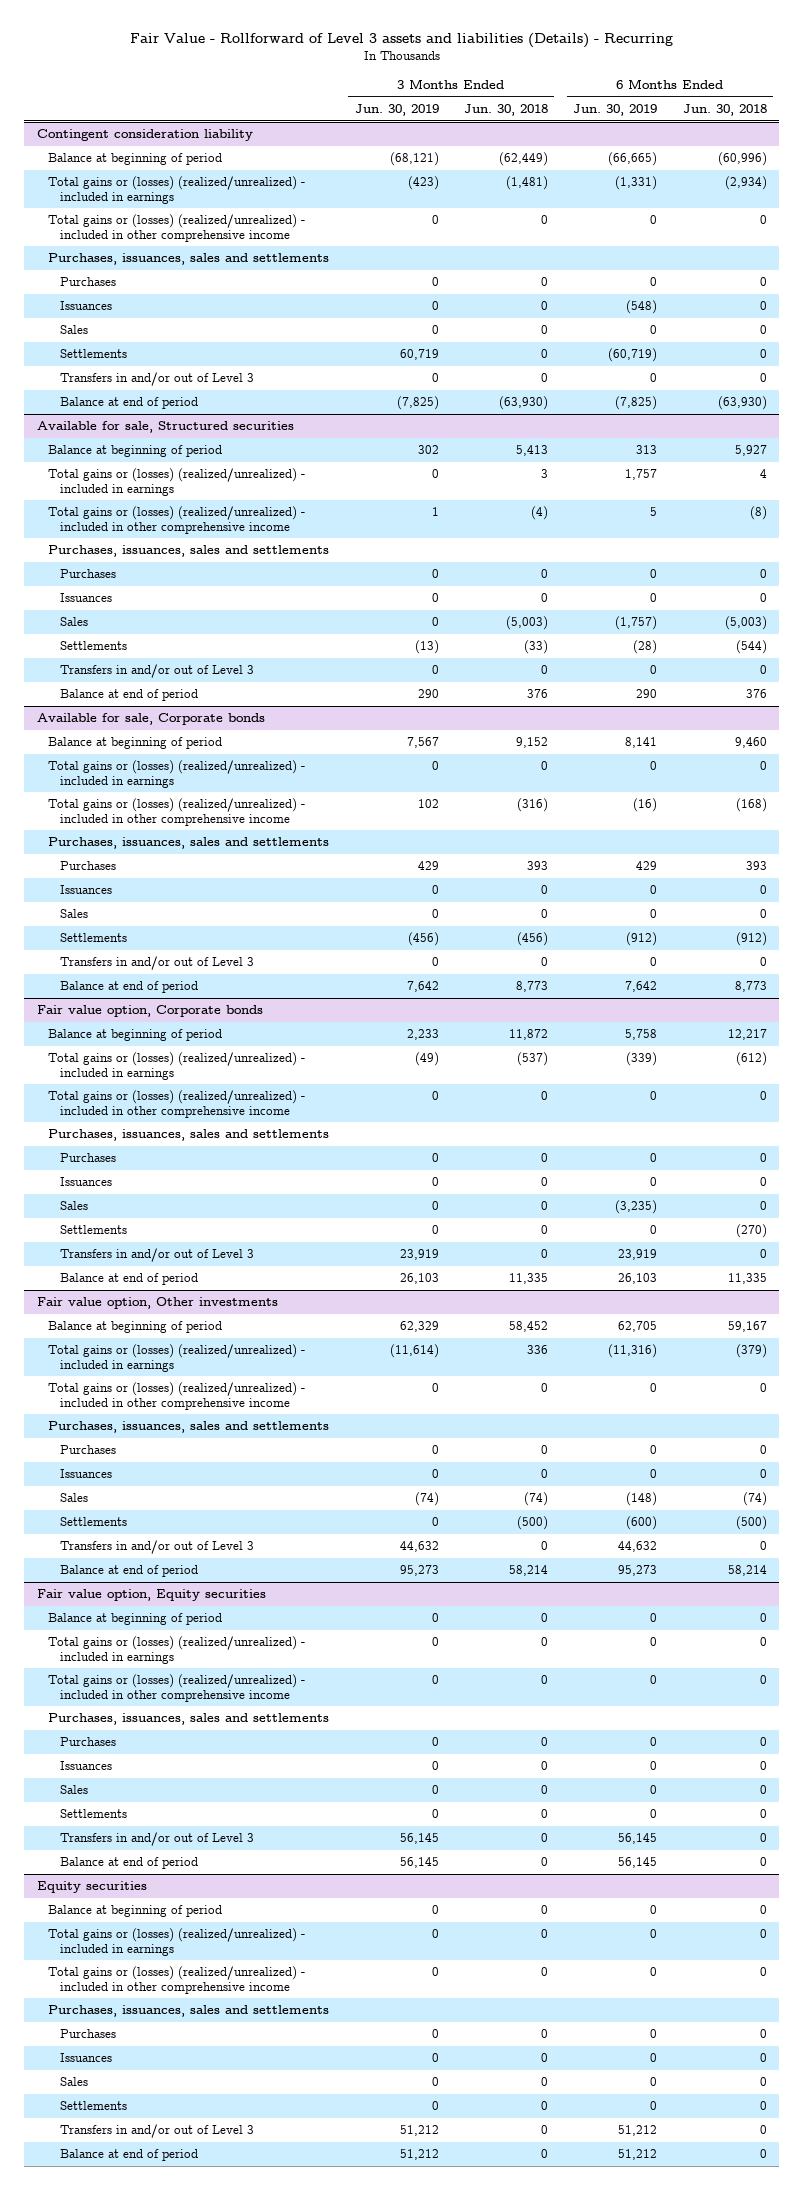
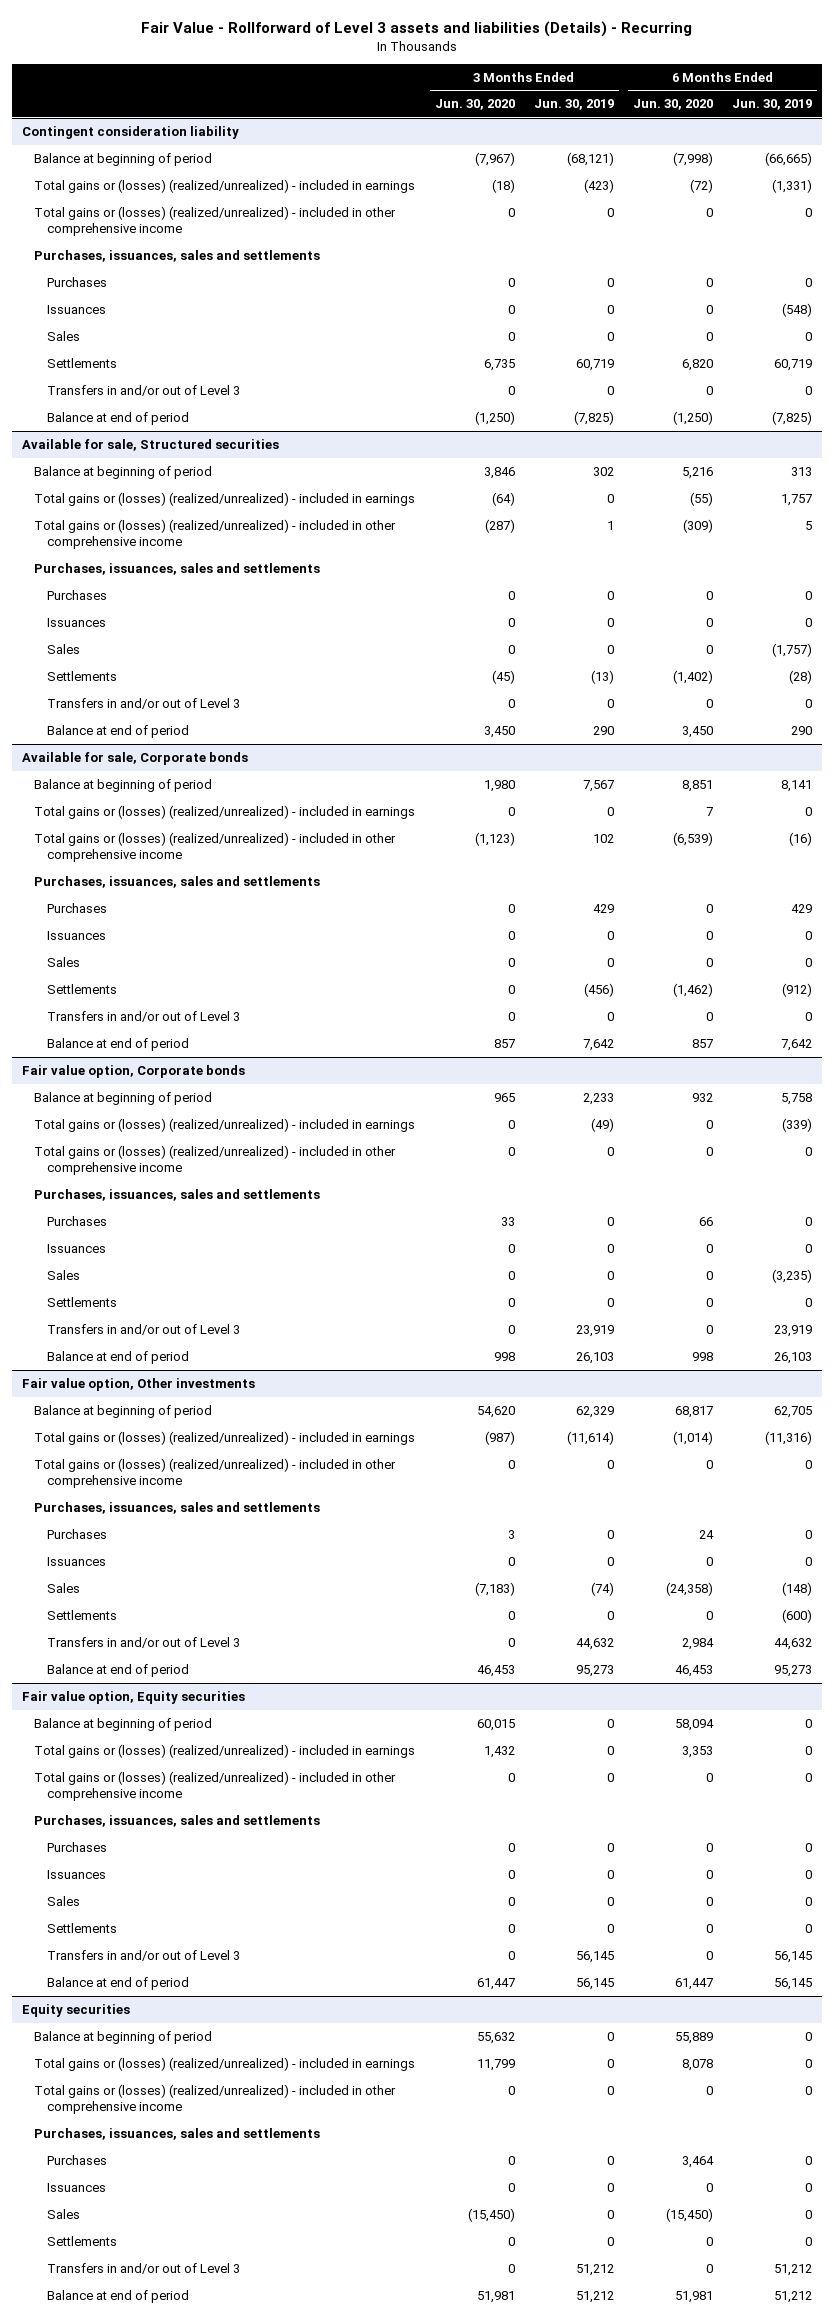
[464,103,549,116] Jun. 30, 2018 -> none
[682,103,767,116] Jun. 30, 2018 -> none
none -> [434,99,515,111] Jun. 30, 2020
none -> [633,99,714,111] Jun. 30, 2020
[608,348,658,363] (60,719) -> [774,358,813,371] 60,719

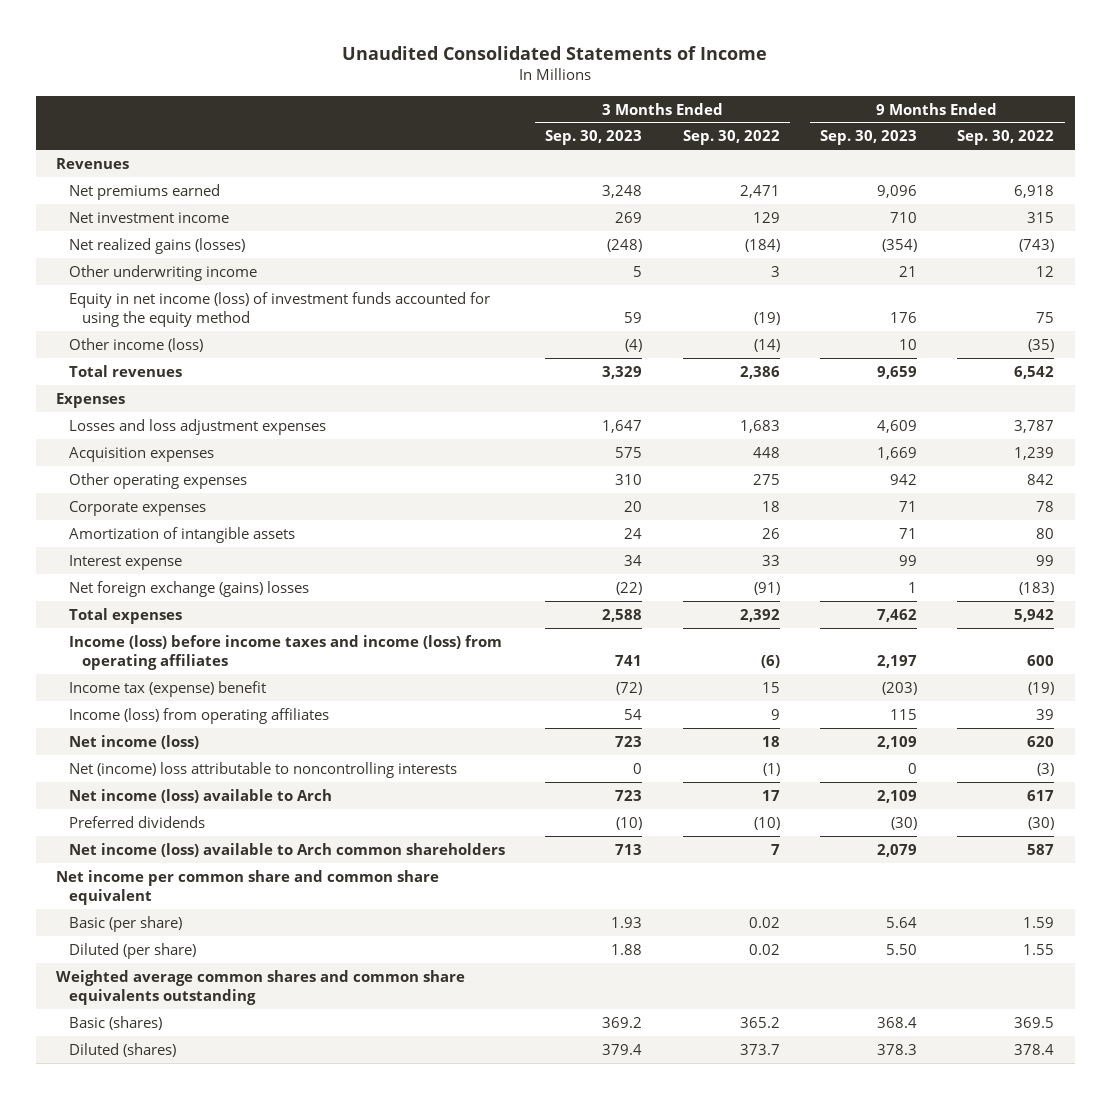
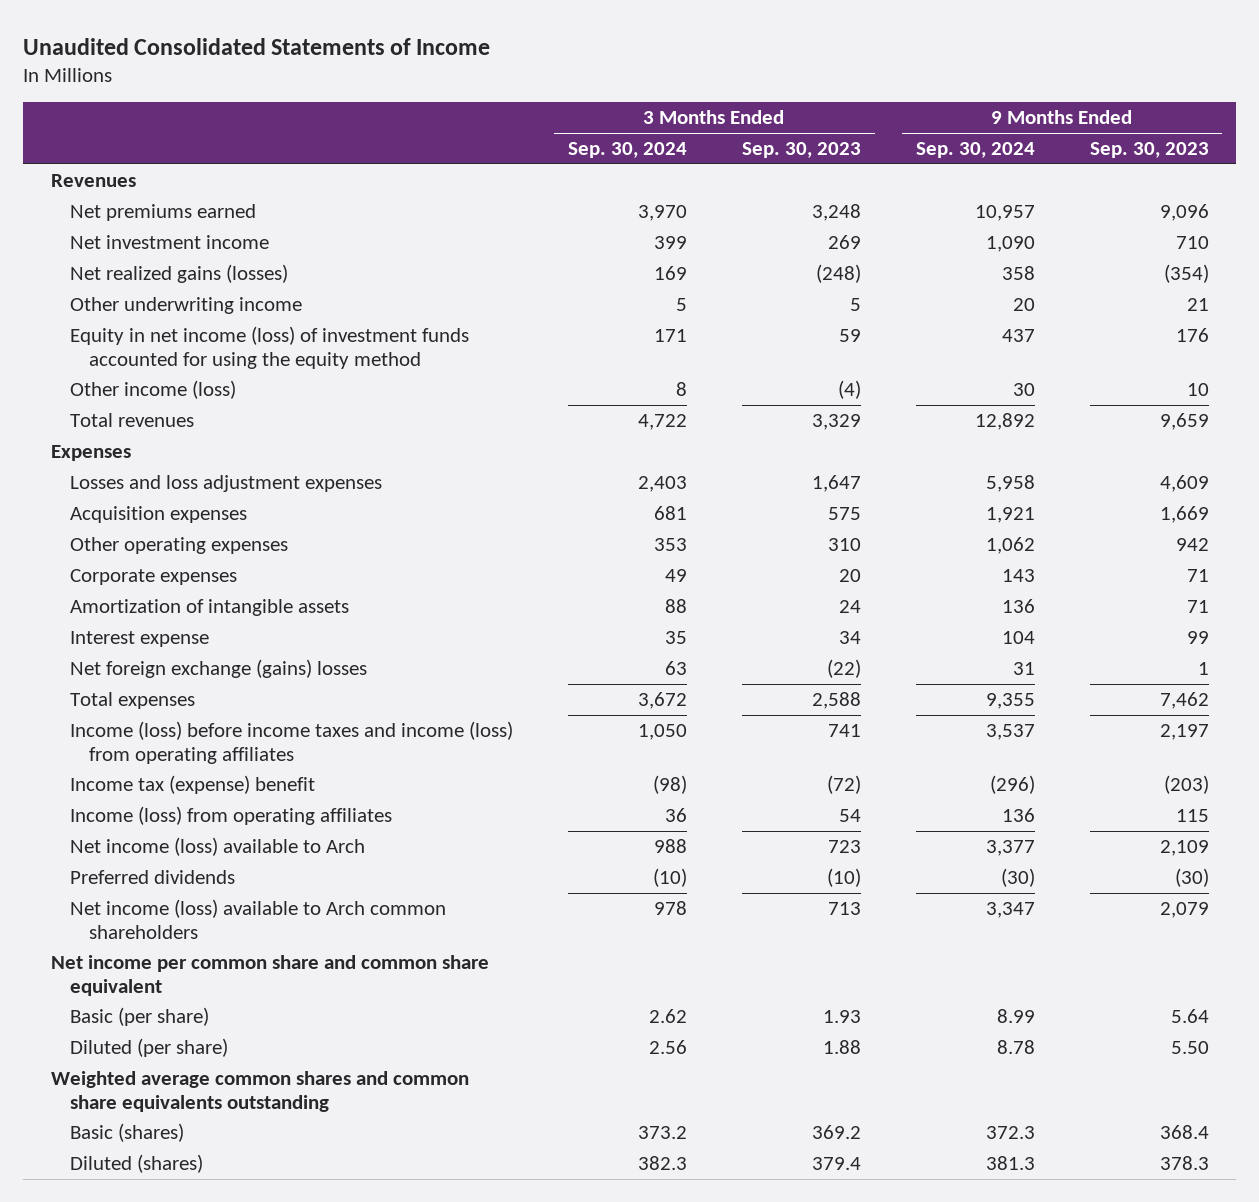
[682,130,780,146] Sep. 30, 2022 -> none
[957,130,1055,146] Sep. 30, 2022 -> none
none -> [567,141,687,158] Sep. 30, 2024
none -> [915,141,1035,158] Sep. 30, 2024
[69,734,200,749] Net income (loss) -> none
[69,761,458,778] Net (income) loss attributable to noncontrolling interests -> none

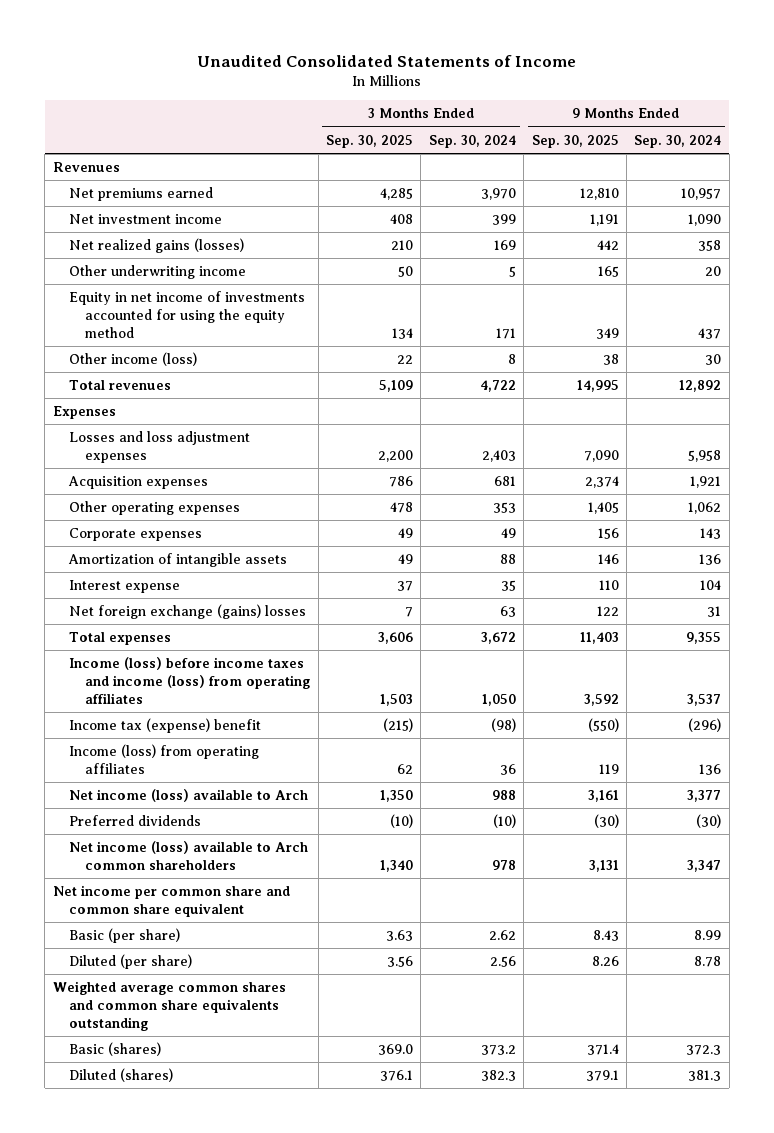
[741,141,861,158] Sep. 30, 2023 -> none
[1089,141,1209,158] Sep. 30, 2023 -> none
none -> [326,134,414,148] Sep. 30, 2025
none -> [531,134,619,148] Sep. 30, 2025
[70,325,470,369] Equity in net income (loss) of investment funds accounted for using the equity method -> [69,291,306,338] Equity in net income of investments accounted for using the equity method

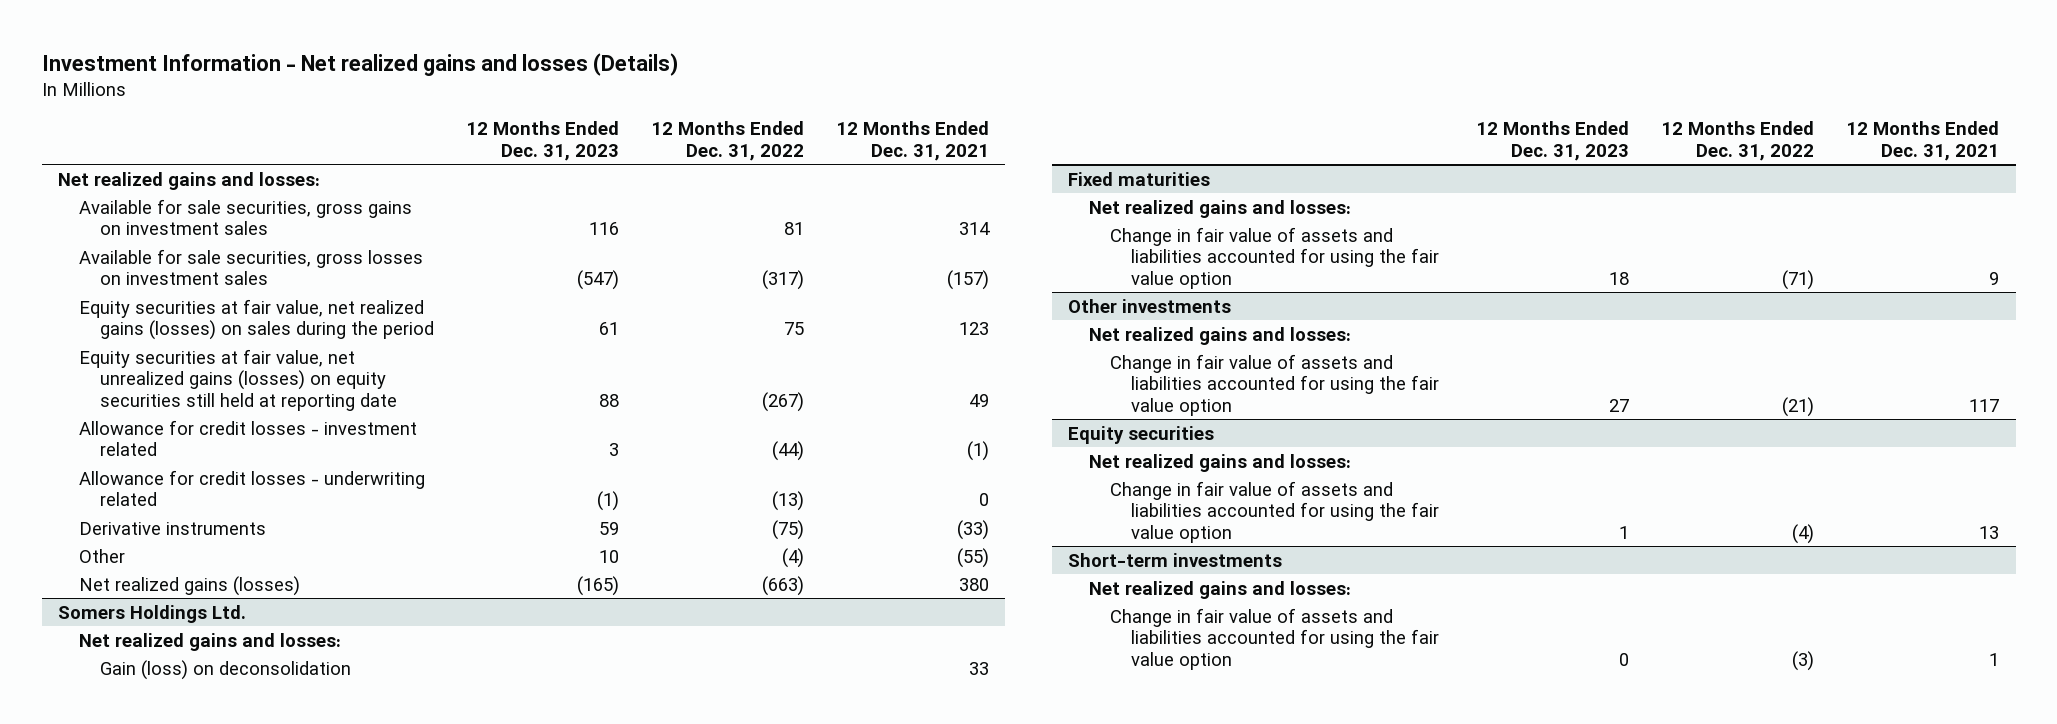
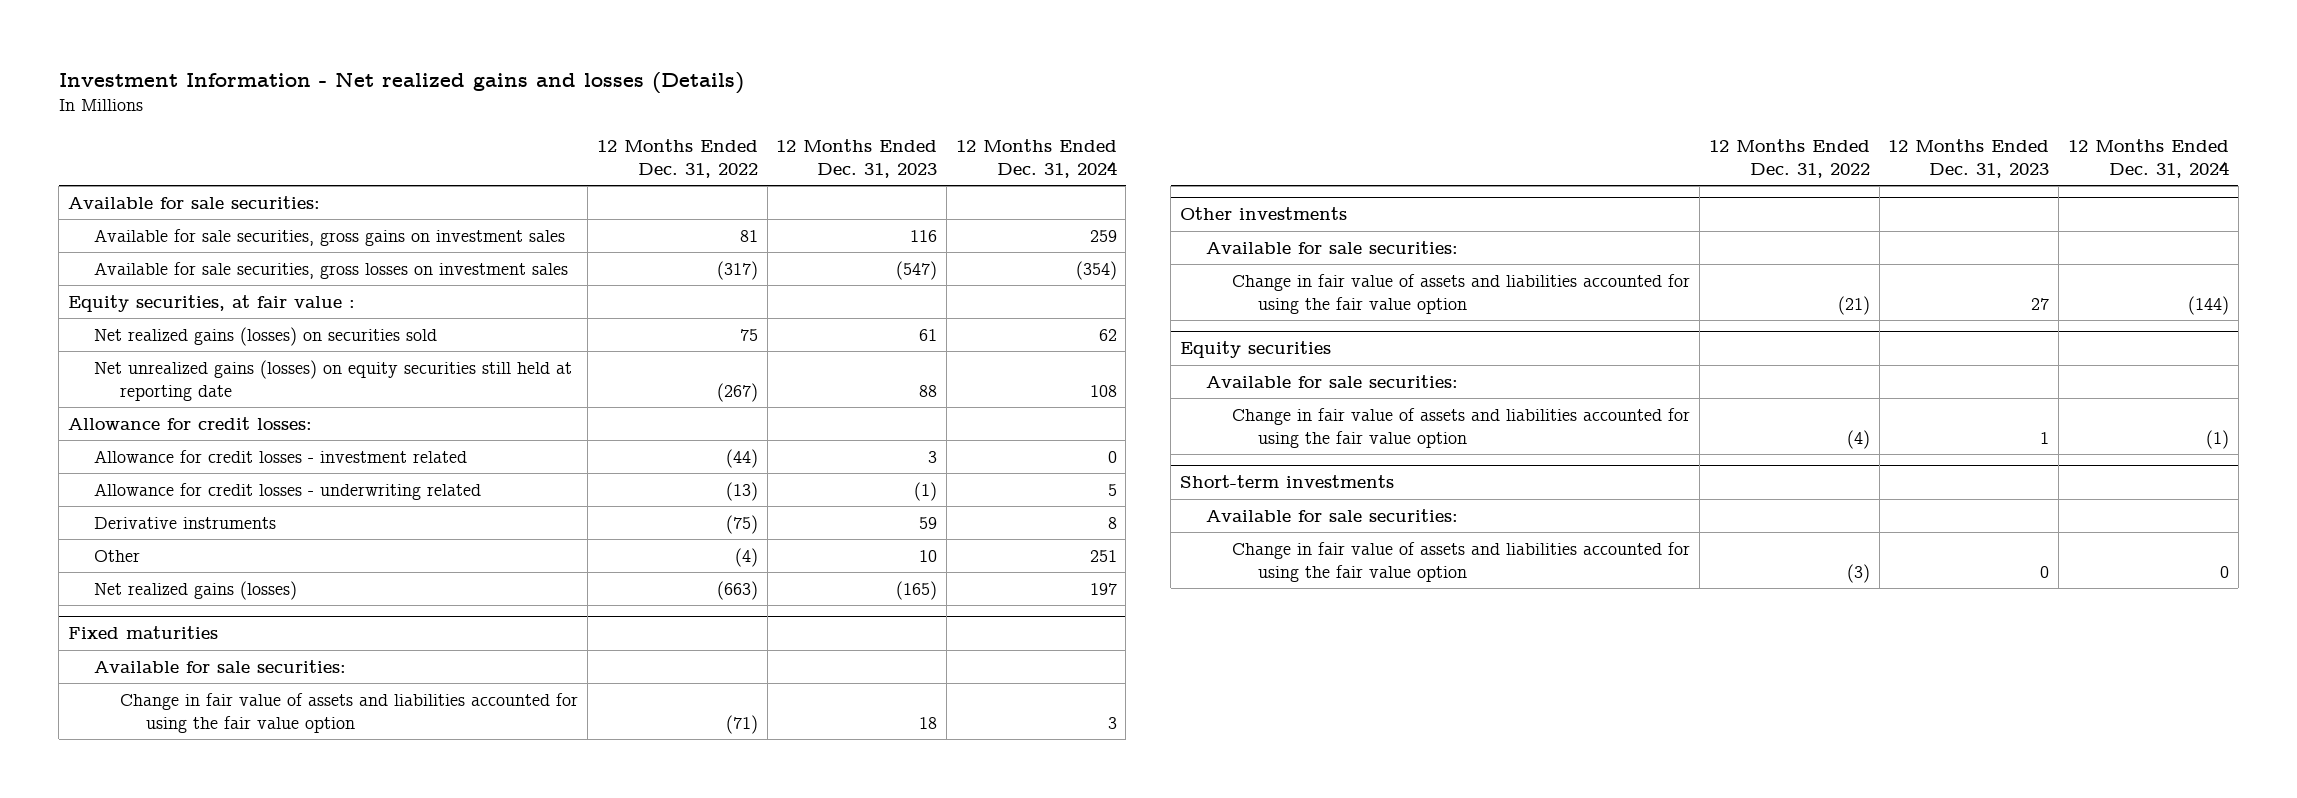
[836,121,990,161] 12 Months Ended Dec. 31, 2021 -> none
none -> [955,138,1117,178] 12 Months Ended Dec. 31, 2024
[57,171,320,190] Net realized gains and losses: -> none
none -> [68,195,321,209] Available for sale securities:
none -> [68,294,356,312] Equity securities, at fair value :
[78,298,434,341] Equity securities at fair value, net realized gains (losses) on sales during the period -> [94,326,438,346] Net realized gains (losses) on securities sold
[78,348,397,411] Equity securities at fair value, net unrealized gains (losses) on equity securities still held at reporting date -> [94,359,573,401] Net unrealized gains (losses) on equity securities still held at reporting date
none -> [68,416,313,430] Allowance for credit losses:
[57,604,246,623] Somers Holdings Ltd. -> none
[78,632,341,651] Net realized gains and losses: -> none
[99,659,351,680] Gain (loss) on deconsolidation -> none
[1089,199,1352,218] Net realized gains and losses: -> none
none -> [94,659,347,673] Available for sale securities:
[1089,326,1352,345] Net realized gains and losses: -> none
none -> [1206,240,1459,254] Available for sale securities:
[1089,453,1352,472] Net realized gains and losses: -> none
none -> [1206,374,1459,388] Available for sale securities:
[1089,580,1352,599] Net realized gains and losses: -> none
none -> [1206,508,1459,522] Available for sale securities:

